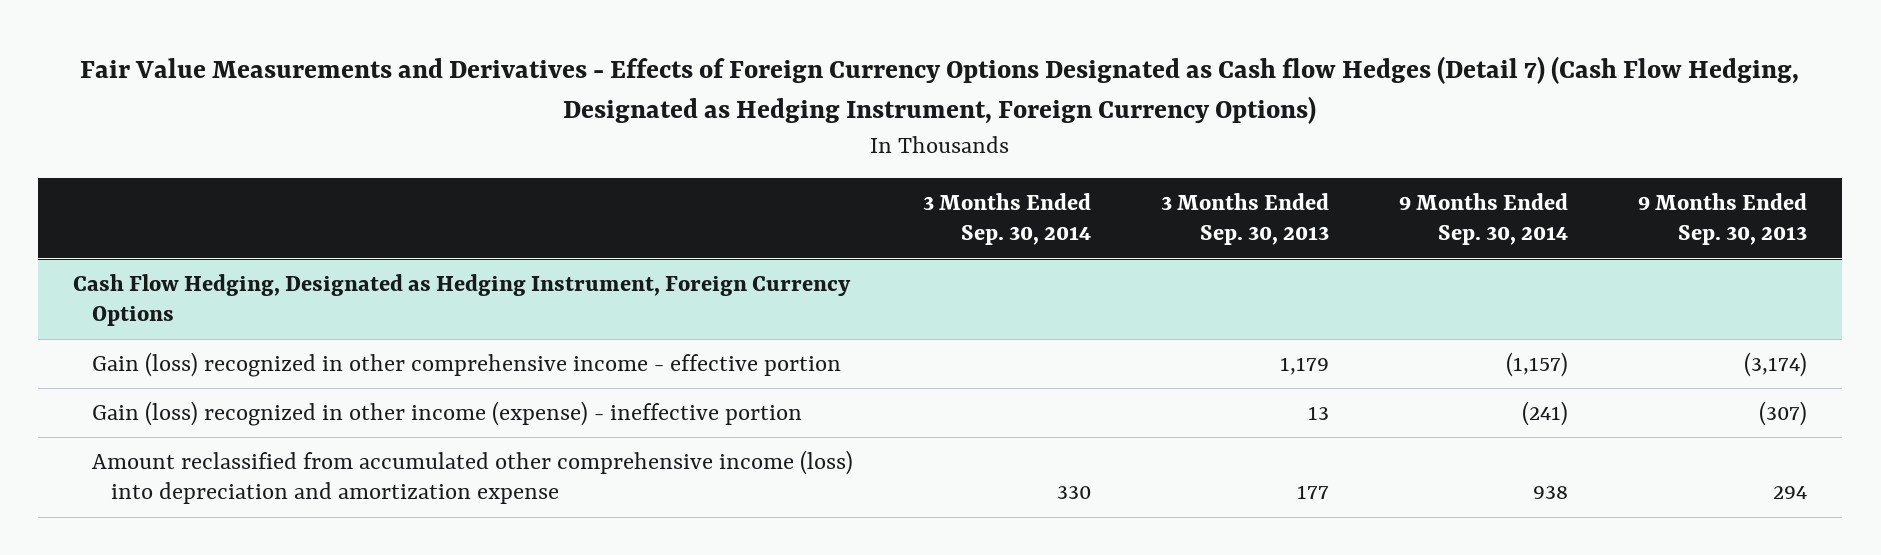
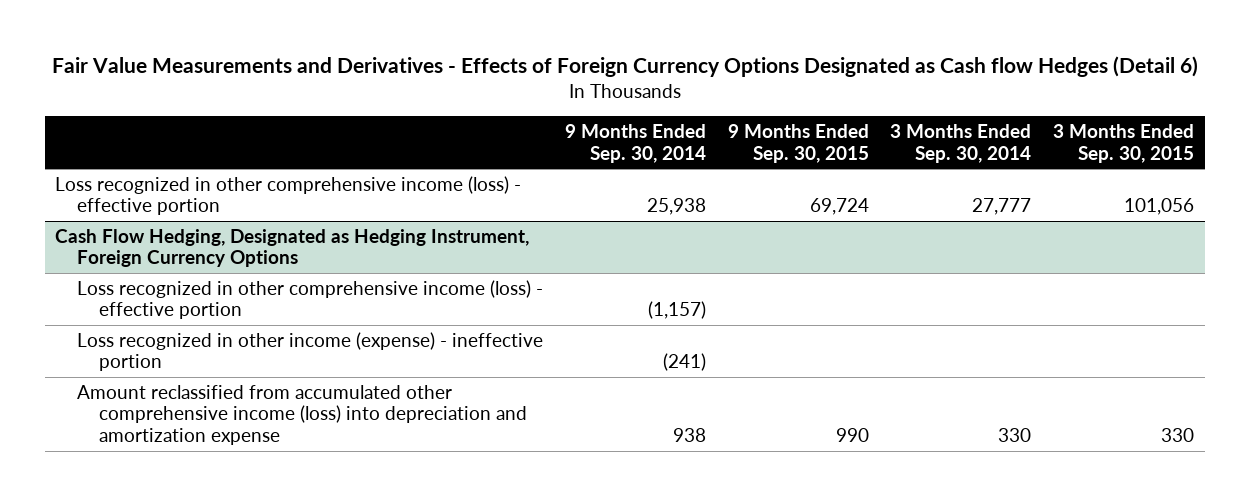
[80,56,1800,125] Fair Value Measurements and Derivatives - Effects of Foreign Currency Options Designated as Cash flow Hedges (Detail 7) (Cash Flow Hedging, Designated as Hedging Instrument, Foreign Currency Options) -> [51,56,1198,78] Fair Value Measurements and Derivatives - Effects of Foreign Currency Options Designated as Cash flow Hedges (Detail 6)
[1161,193,1330,246] 3 Months Ended Sep. 30, 2013 -> none
[1638,193,1808,246] 9 Months Ended Sep. 30, 2013 -> none
none -> [727,123,869,163] 9 Months Ended Sep. 30, 2015
none -> [1052,123,1194,163] 3 Months Ended Sep. 30, 2015
none -> [55,175,522,216] Loss recognized in other comprehensive income (loss) - effective portion
[92,351,842,377] Gain (loss) recognized in other comprehensive income - effective portion -> [77,279,544,320] Loss recognized in other comprehensive income (loss) - effective portion
[92,400,803,426] Gain (loss) recognized in other income (expense) - ineffective portion -> [77,331,544,372] Loss recognized in other income (expense) - ineffective portion

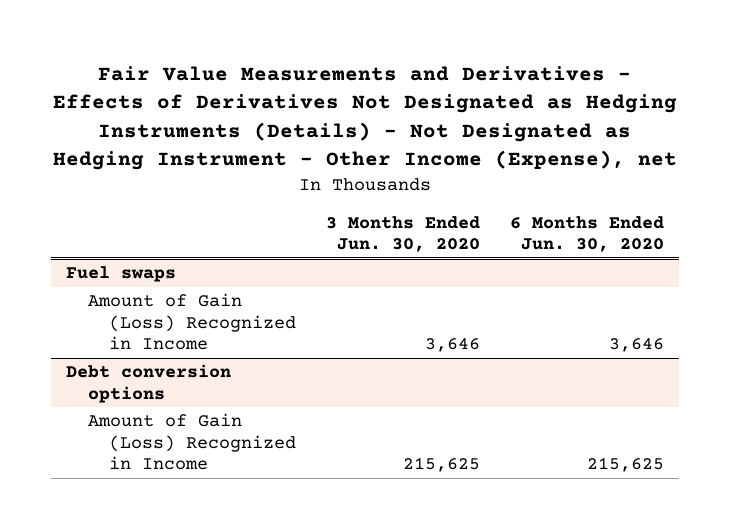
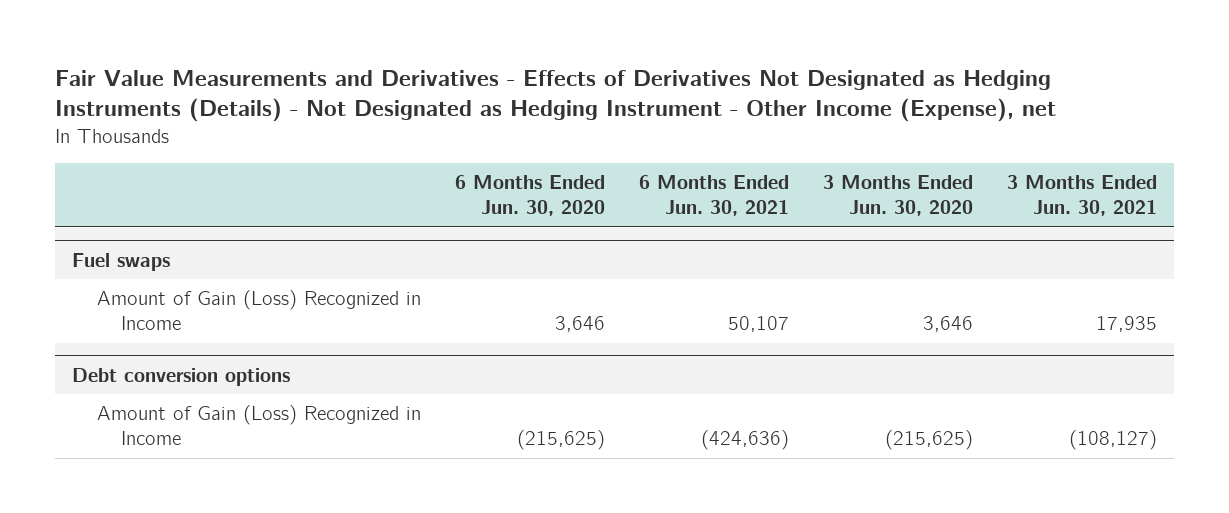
none -> [638,175,789,217] 6 Months Ended Jun. 30, 2021
none -> [1007,175,1158,217] 3 Months Ended Jun. 30, 2021
[403,456,481,472] 215,625 -> [884,430,973,451] (215,625)
[587,456,665,472] 215,625 -> [516,430,605,451] (215,625)

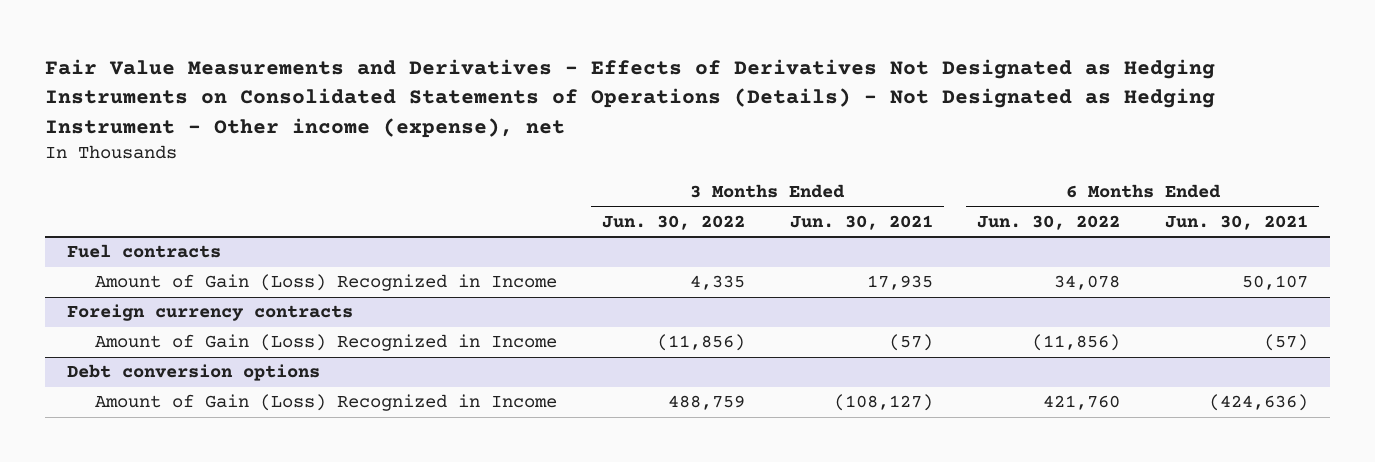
[54,69,1056,123] Fair Value Measurements and Derivatives - Effects of Derivatives Not Designated as Hedging Instruments (Details) - Not Designated as Hedging Instrument - Other Income (Expense), net -> [44,59,1215,138] Fair Value Measurements and Derivatives - Effects of Derivatives Not Designated as Hedging Instruments on Consolidated Statements of Operations (Details) - Not Designated as Hedging Instrument - Other income (expense), net
[454,175,605,217] 6 Months Ended Jun. 30, 2020 -> none
[822,175,973,217] 3 Months Ended Jun. 30, 2020 -> none
none -> [601,214,745,230] Jun. 30, 2022
none -> [977,214,1121,230] Jun. 30, 2022
[71,252,170,271] Fuel swaps -> [67,244,222,259] Fuel contracts
none -> [67,304,354,322] Foreign currency contracts
none -> [95,334,558,352] Amount of Gain (Loss) Recognized in Income

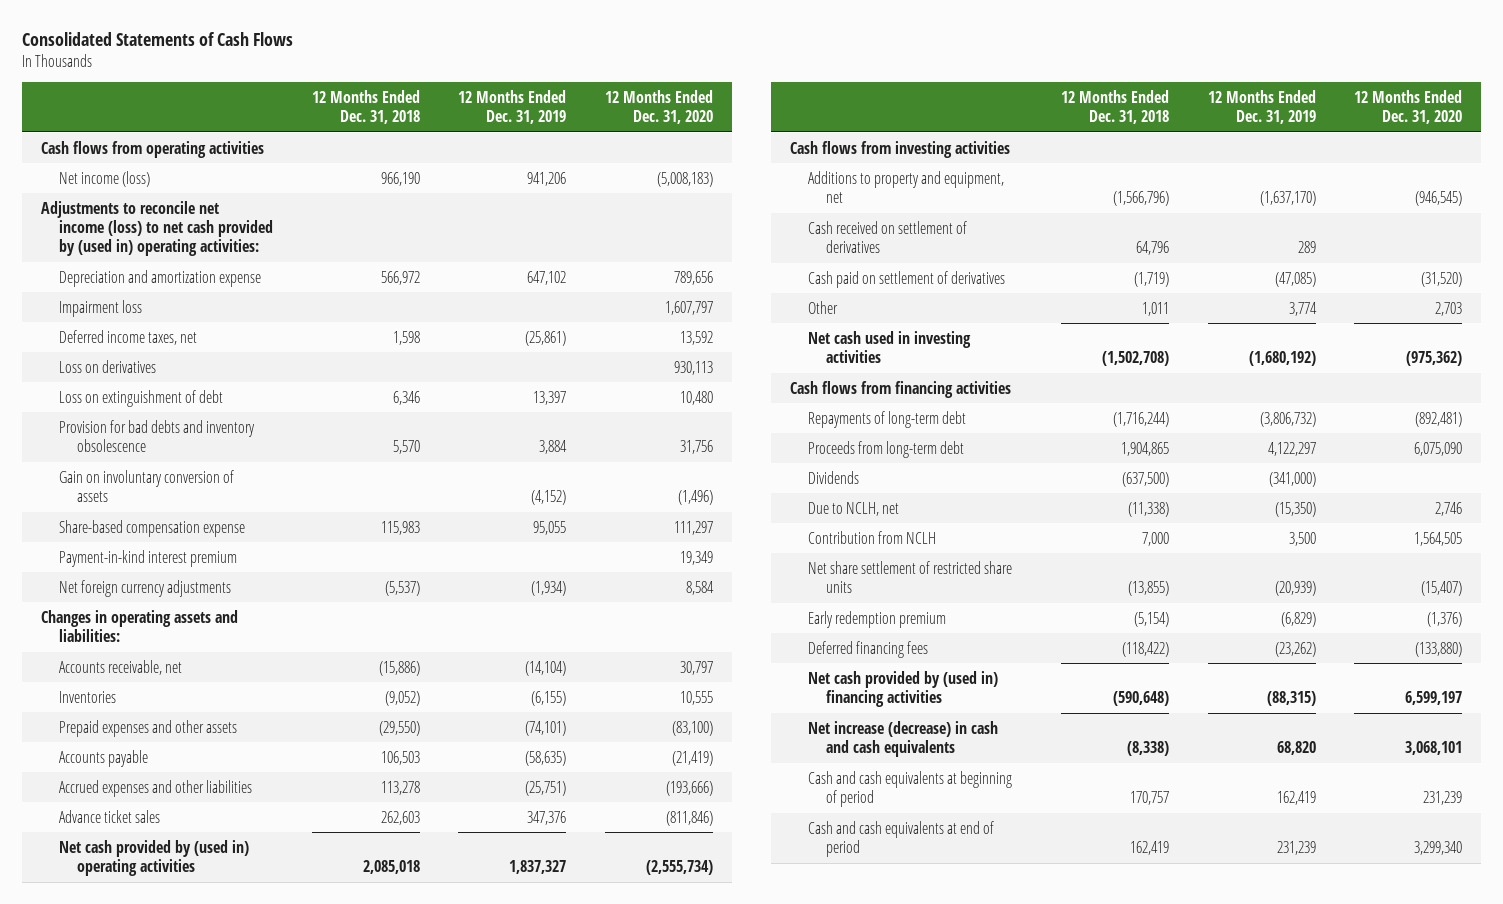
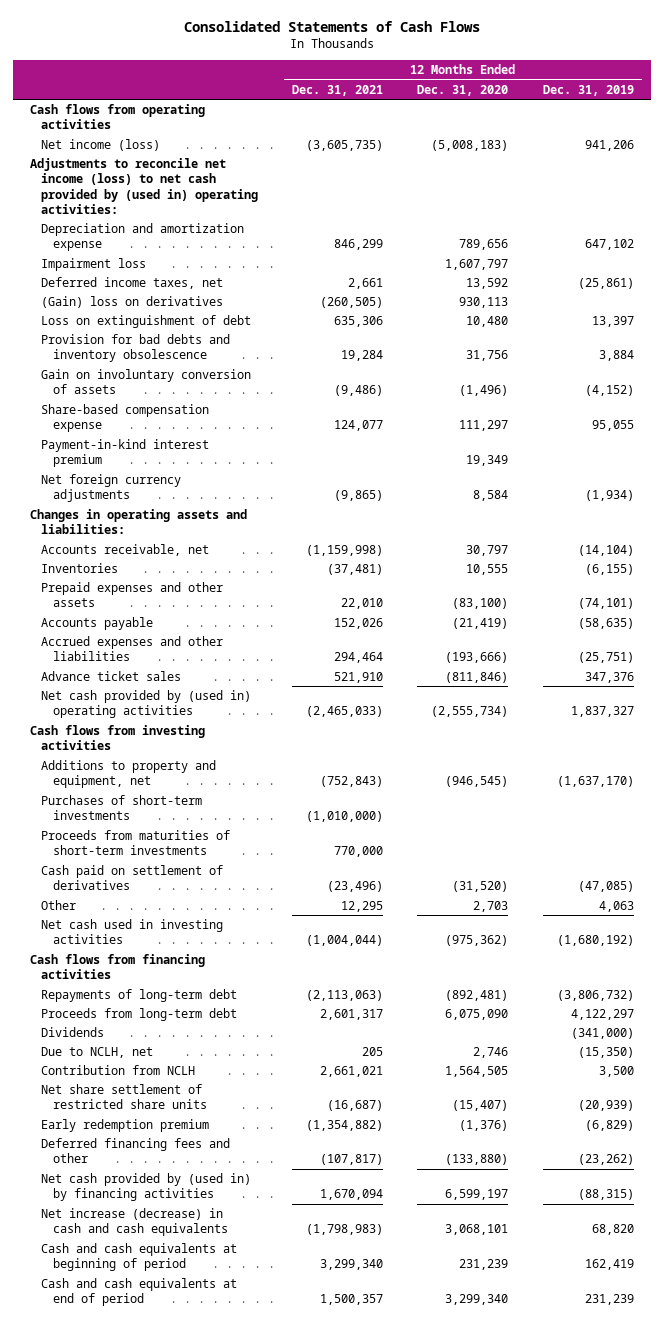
[311,89,420,125] 12 Months Ended Dec. 31, 2018 -> none
none -> [292,84,384,96] Dec. 31, 2021
[59,359,157,373] Loss on derivatives -> [41,296,224,309] (Gain) loss on derivatives
[808,220,968,253] Cash received on settlement of derivatives -> none
none -> [41,795,203,821] Purchases of short-term investments
none -> [41,830,231,856] Proceeds from maturities of short-term investments
[1288,301,1317,316] 3,774 -> [598,901,634,913] 4,063
[808,640,929,658] Deferred financing fees -> [41,1138,231,1164] Deferred financing fees and other
[808,670,999,707] Net cash provided by (used in) financing activities -> [41,1173,252,1202] Net cash provided by (used in) by financing activities

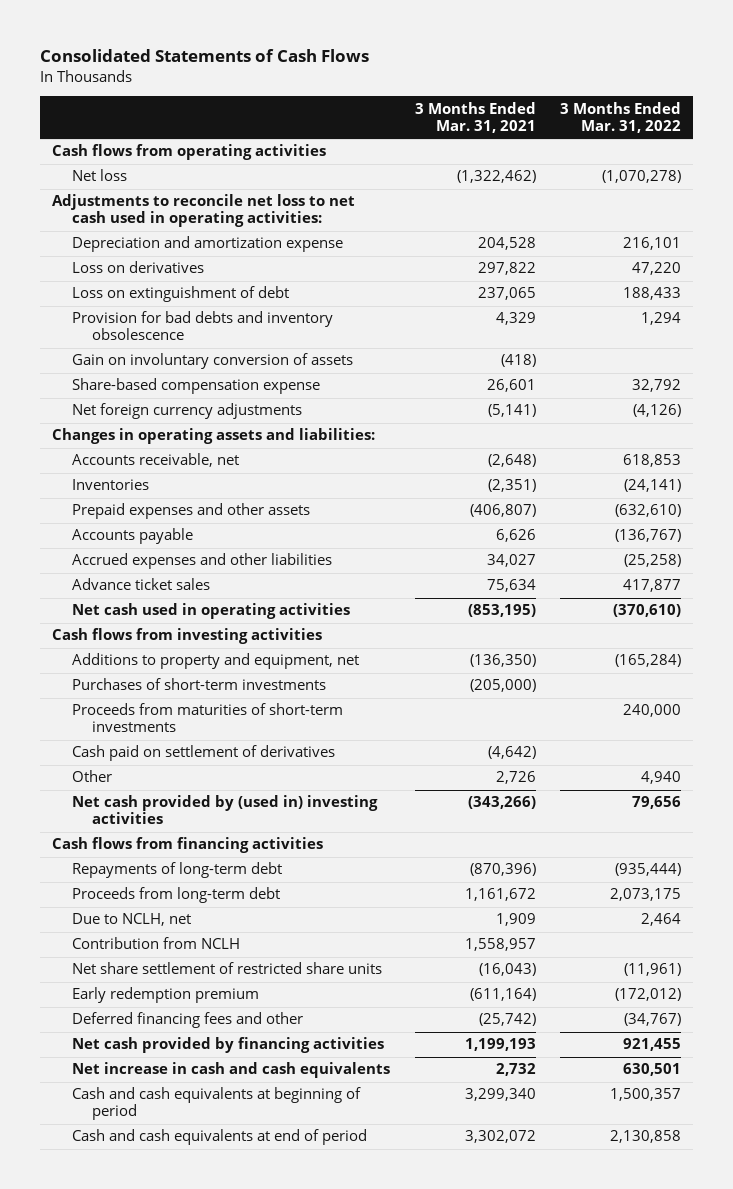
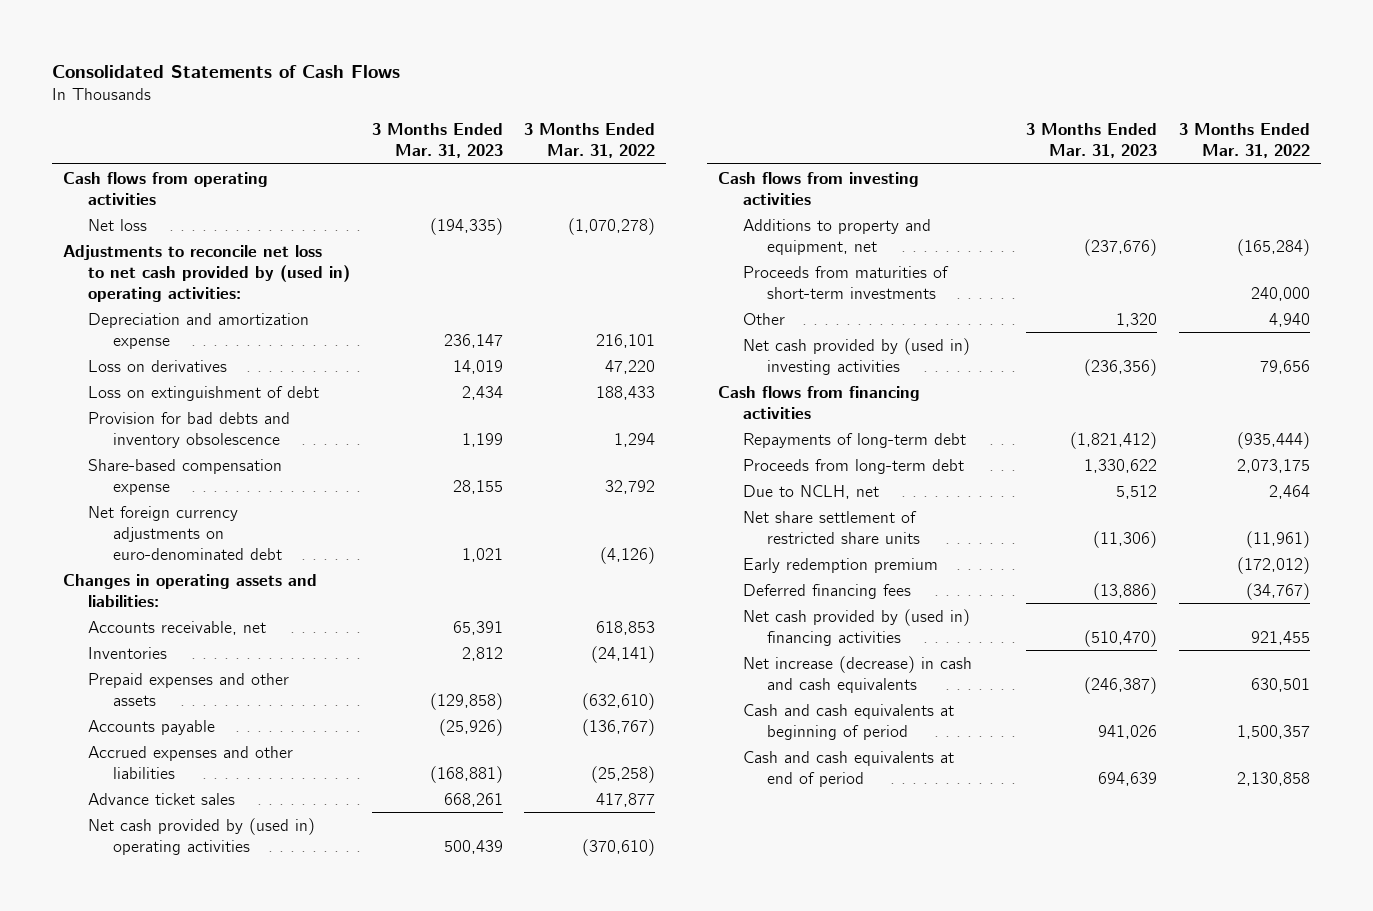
[414,101,536,133] 3 Months Ended Mar. 31, 2021 -> none
none -> [371,123,503,159] 3 Months Ended Mar. 31, 2023
[52,194,356,228] Adjustments to reconcile net loss to net cash used in operating activities: -> [63,244,350,302] Adjustments to reconcile net loss to net cash provided by (used in) operating activities:
[72,353,354,370] Gain on involuntary conversion of assets -> none
[72,403,303,420] Net foreign currency adjustments -> [87,505,282,560] Net foreign currency adjustments on euro-denominated debt
[72,603,351,620] Net cash used in operating activities -> [87,817,315,855] Net cash provided by (used in) operating activities
[72,678,327,691] Purchases of short-term investments -> none
[72,745,336,762] Cash paid on settlement of derivatives -> none
[72,937,241,950] Contribution from NCLH -> none
[72,1012,304,1029] Deferred financing fees and other -> [742,583,911,599] Deferred financing fees
[72,1037,385,1054] Net cash provided by financing activities -> [742,608,970,646] Net cash provided by (used in) financing activities
[72,1062,391,1079] Net increase in cash and cash equivalents -> [742,655,972,693] Net increase (decrease) in cash and cash equivalents

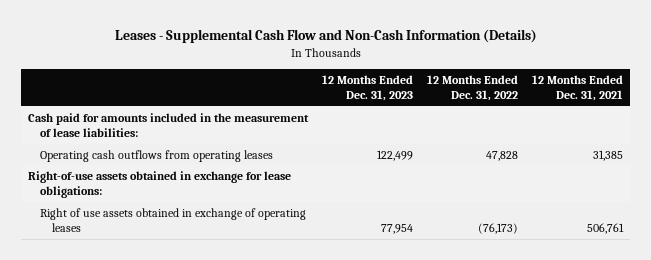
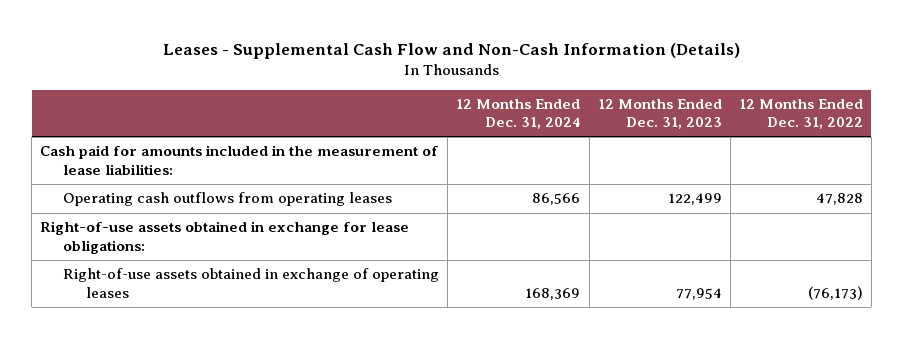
[531,74,623,102] 12 Months Ended Dec. 31, 2021 -> none
none -> [456,98,581,130] 12 Months Ended Dec. 31, 2024
[40,207,307,233] Right of use assets obtained in exchange of operating leases -> [63,268,440,298] Right-of-use assets obtained in exchange of operating leases

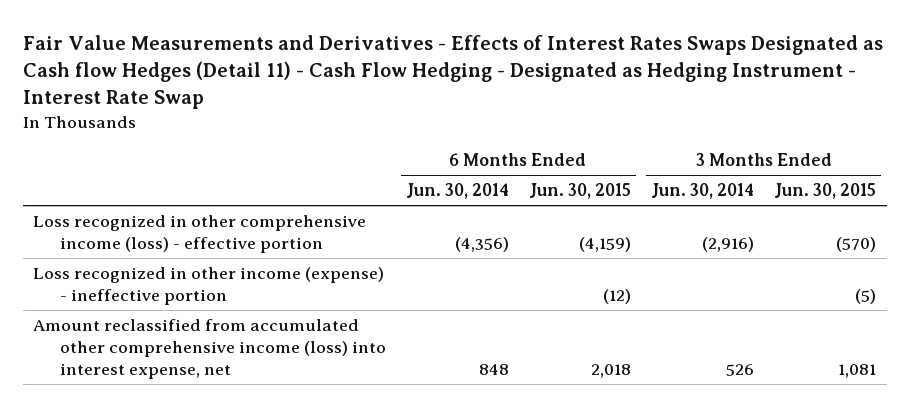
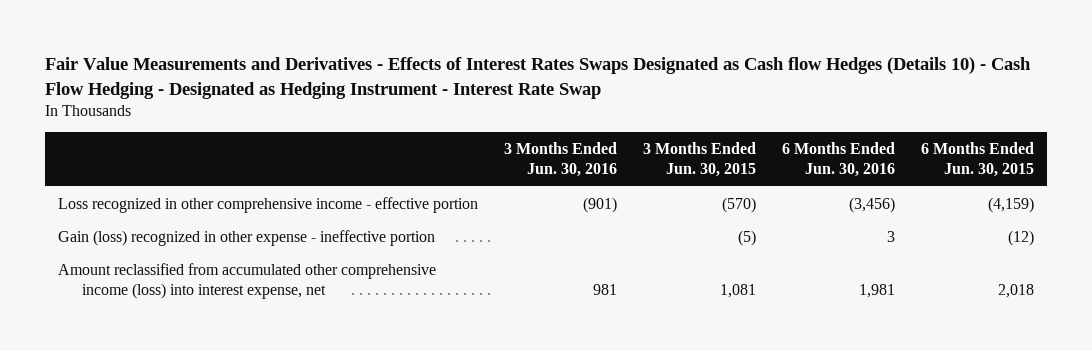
[23,35,884,110] Fair Value Measurements and Derivatives - Effects of Interest Rates Swaps Designated as Cash flow Hedges (Detail 11) - Cash Flow Hedging - Designated as Hedging Instrument - Interest Rate Swap -> [44,56,1031,99] Fair Value Measurements and Derivatives - Effects of Interest Rates Swaps Designated as Cash flow Hedges (Details 10) - Cash Flow Hedging - Designated as Hedging Instrument - Interest Rate Swap
[405,183,509,200] Jun. 30, 2014 -> none
[651,183,755,200] Jun. 30, 2014 -> none
none -> [503,141,617,178] 3 Months Ended Jun. 30, 2016
none -> [781,141,895,178] 6 Months Ended Jun. 30, 2016
[33,214,367,253] Loss recognized in other comprehensive income (loss) - effective portion -> [57,196,478,213] Loss recognized in other comprehensive income - effective portion
[33,266,385,305] Loss recognized in other income (expense) - ineffective portion -> [57,229,435,246] Gain (loss) recognized in other expense - ineffective portion

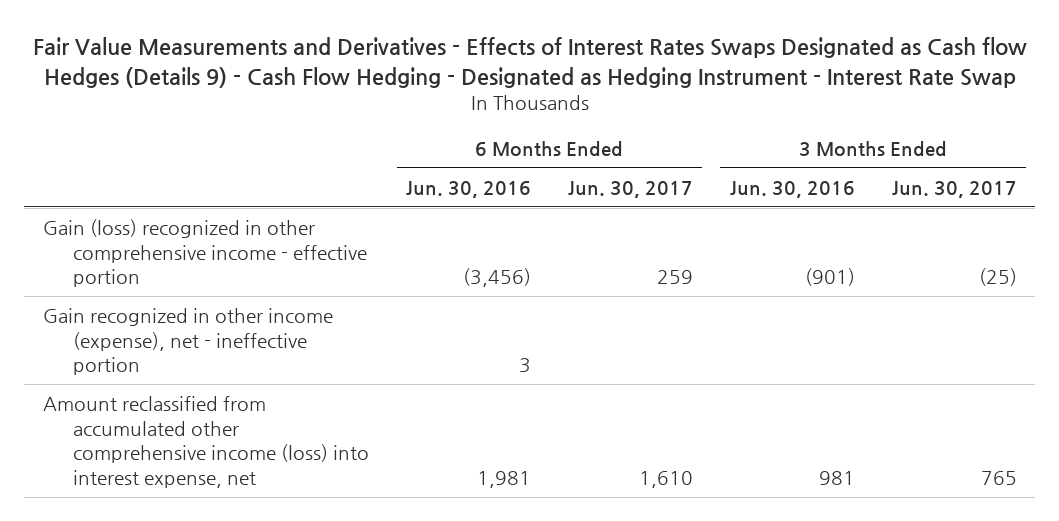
[44,56,1031,99] Fair Value Measurements and Derivatives - Effects of Interest Rates Swaps Designated as Cash flow Hedges (Details 10) - Cash Flow Hedging - Designated as Hedging Instrument - Interest Rate Swap -> [32,36,1027,88] Fair Value Measurements and Derivatives - Effects of Interest Rates Swaps Designated as Cash flow Hedges (Details 9) - Cash Flow Hedging - Designated as Hedging Instrument - Interest Rate Swap
[642,141,756,178] 3 Months Ended Jun. 30, 2015 -> none
[920,141,1034,178] 6 Months Ended Jun. 30, 2015 -> none
none -> [567,180,693,198] Jun. 30, 2017
none -> [891,180,1017,198] Jun. 30, 2017
[57,196,478,213] Loss recognized in other comprehensive income - effective portion -> [42,219,367,288] Gain (loss) recognized in other comprehensive income - effective portion
[57,229,435,246] Gain (loss) recognized in other expense - ineffective portion -> [42,308,333,376] Gain recognized in other income (expense), net - ineffective portion

